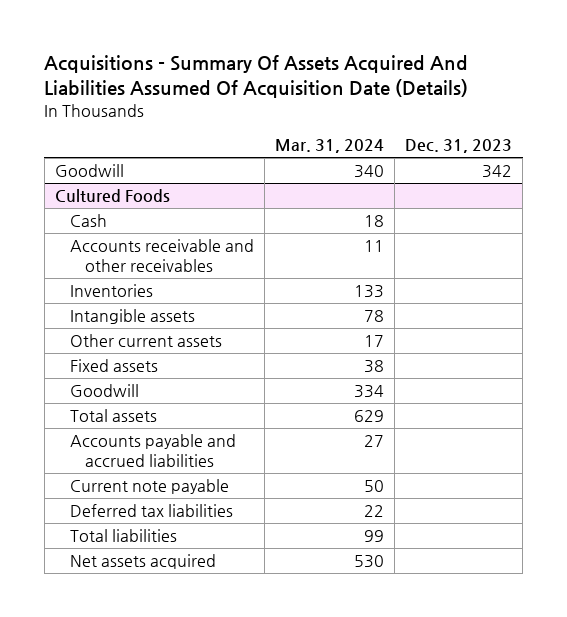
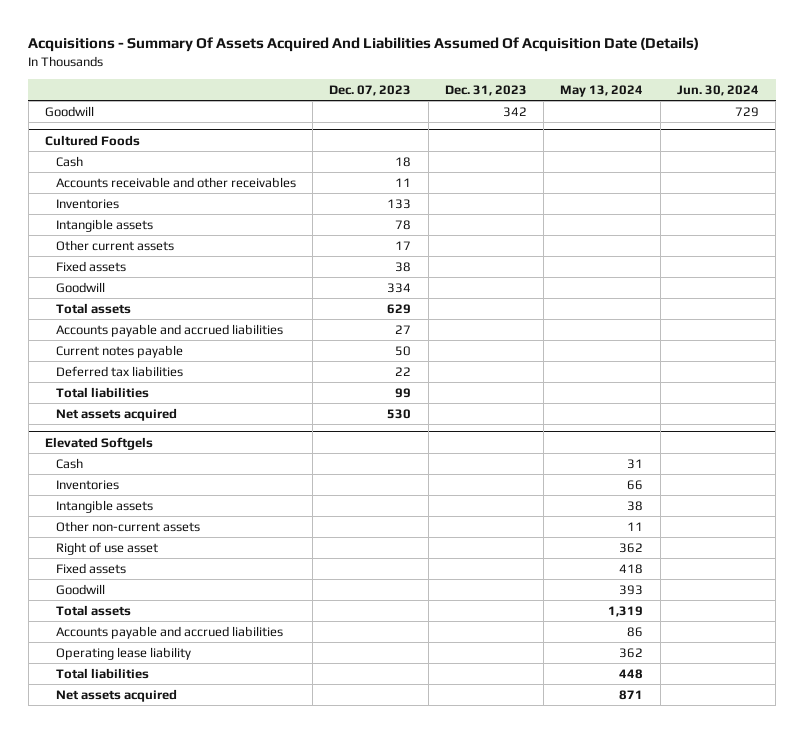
[275,139,385,154] Mar. 31, 2024 -> none
none -> [329,84,412,96] Dec. 07, 2023
none -> [560,84,644,97] May 13, 2024
none -> [676,84,759,96] Jun. 30, 2024
[69,479,229,495] Current note payable -> [55,344,183,358] Current notes payable
none -> [44,436,153,450] Elevated Softgels
none -> [55,457,83,469] Cash
none -> [55,479,119,490] Inventories
none -> [55,499,153,513] Intangible assets
none -> [55,520,200,532] Other non-current assets
none -> [55,541,158,555] Right of use asset
none -> [55,562,126,574] Fixed assets
none -> [55,583,105,595] Goodwill
none -> [55,604,131,616] Total assets
none -> [55,625,283,639] Accounts payable and accrued liabilities
none -> [55,646,191,660] Operating lease liability
none -> [55,667,149,679] Total liabilities
none -> [55,688,177,702] Net assets acquired

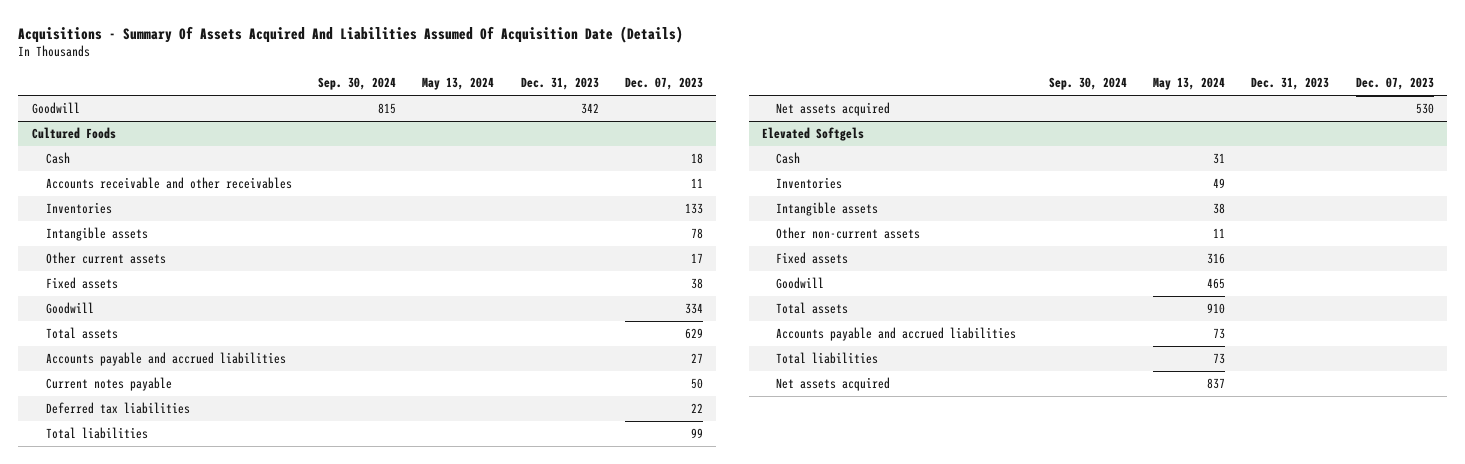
[676,84,759,96] Jun. 30, 2024 -> none
none -> [317,76,396,90] Sep. 30, 2024
[627,479,644,490] 66 -> [1212,178,1225,189] 49
[55,541,158,555] Right of use asset -> none
[55,646,191,660] Operating lease liability -> none
[619,563,644,574] 418 -> [1206,253,1225,265] 316
[619,584,644,595] 393 -> [1206,278,1225,290] 465
[608,605,644,617] 1,319 -> [1206,303,1225,315] 910
[627,626,644,637] 86 -> [1212,328,1225,340] 73
[619,668,644,679] 448 -> [1212,353,1225,365] 73
[619,689,644,700] 871 -> [1206,378,1225,390] 837

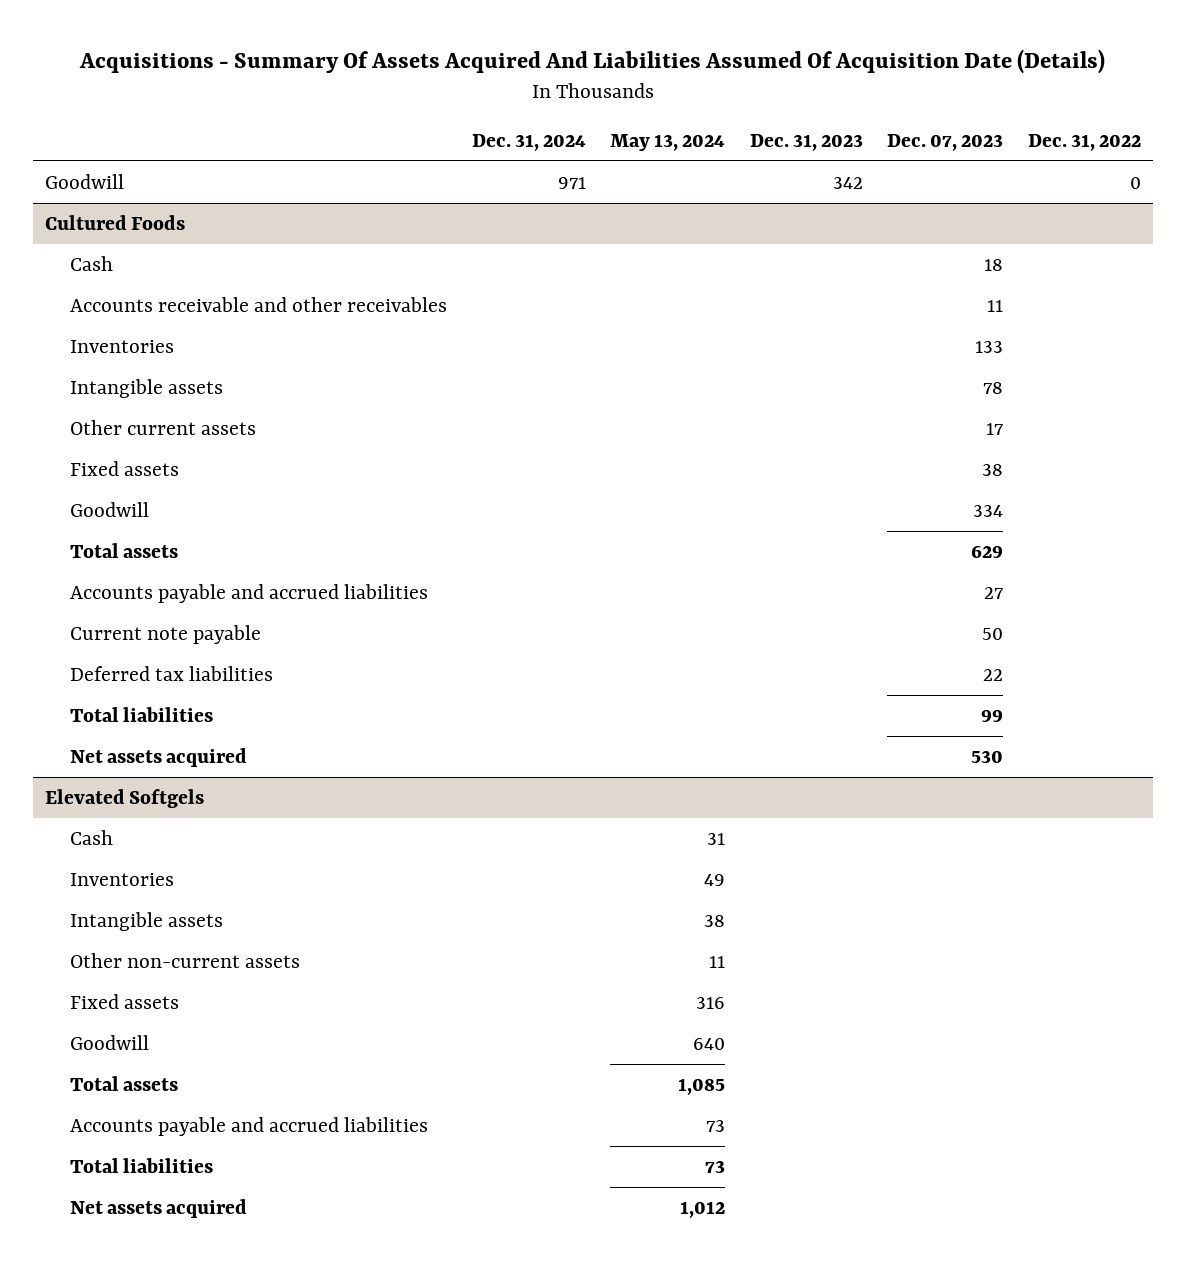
[317,76,396,90] Sep. 30, 2024 -> none
none -> [471,133,586,151] Dec. 31, 2024
none -> [1027,133,1141,151] Dec. 31, 2022
[45,377,172,392] Current notes payable -> [70,624,262,644] Current note payable
[1206,278,1225,290] 465 -> [693,1037,726,1050] 640
[1206,303,1225,315] 910 -> [678,1077,726,1095] 1,085
[1206,378,1225,390] 837 -> [680,1200,726,1218] 1,012

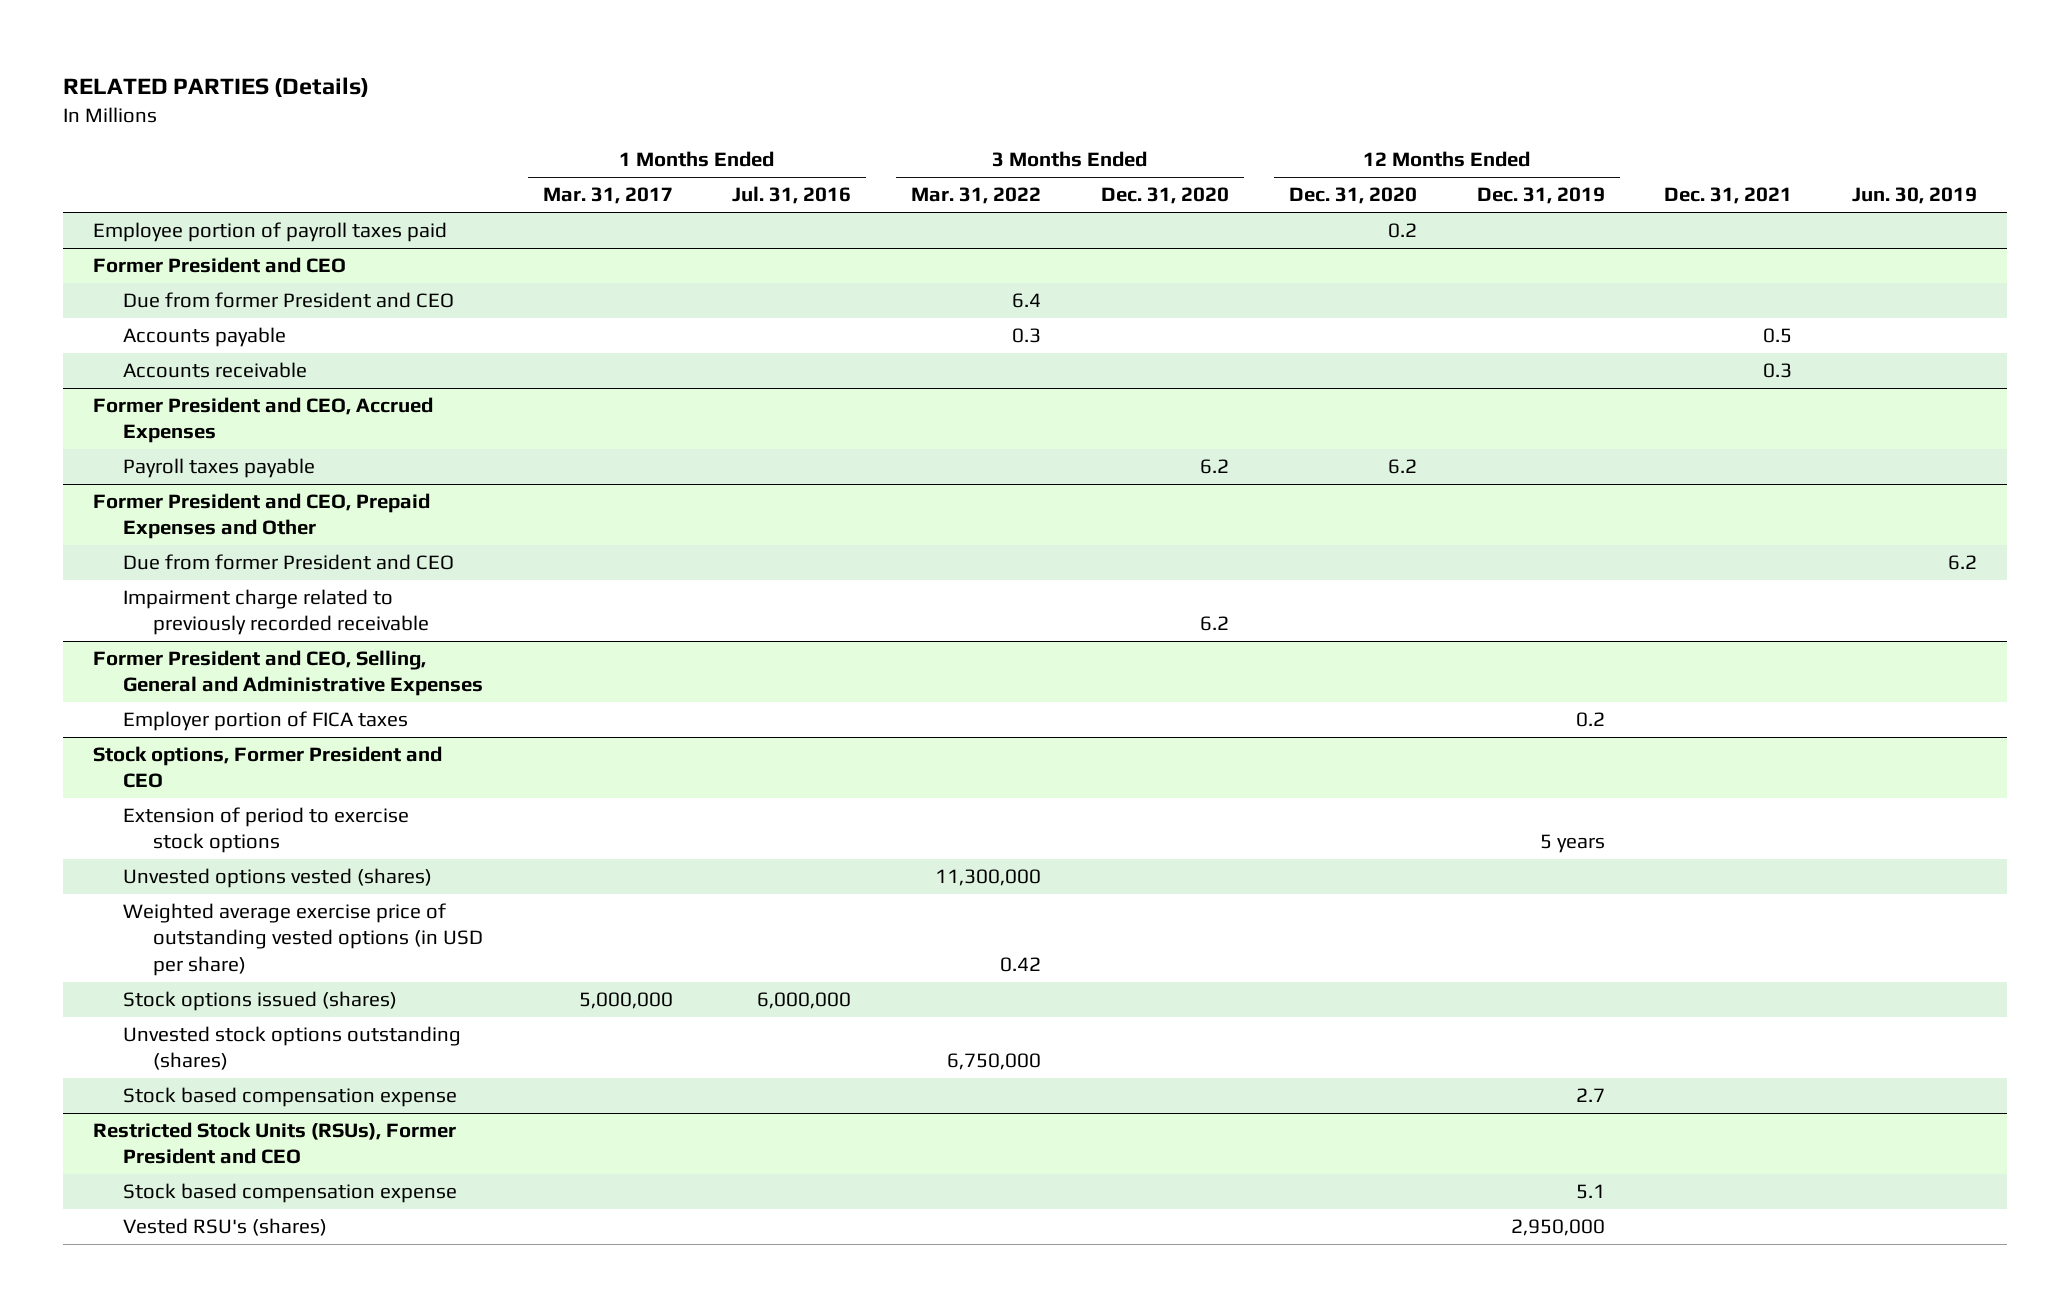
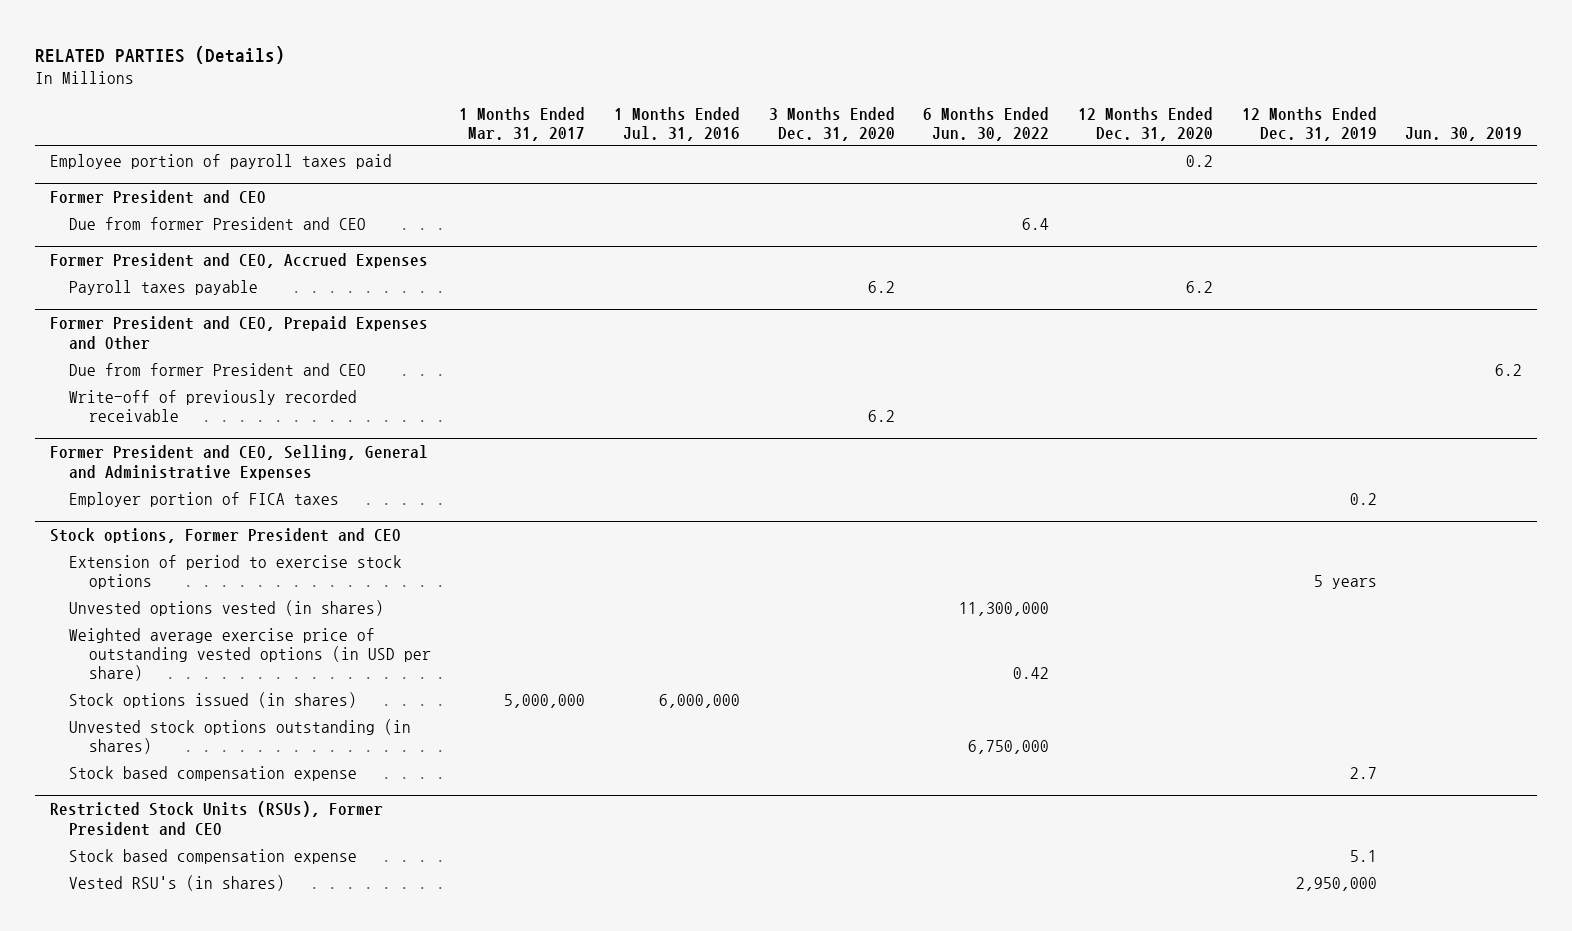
[911,187,1042,205] Mar. 31, 2022 -> none
[1664,187,1793,205] Dec. 31, 2021 -> none
none -> [923,106,1050,141] 6 Months Ended Jun. 30, 2022
[122,327,286,348] Accounts payable -> none
[122,362,307,379] Accounts receivable -> none
[122,589,429,636] Impairment charge related to previously recorded receivable -> none
none -> [69,389,358,422] Write-off of previously recorded receivable
[122,868,432,889] Unvested options vested (shares) -> [69,599,385,616] Unvested options vested (in shares)
[122,991,397,1012] Stock options issued (shares) -> [69,691,358,708] Stock options issued (in shares)
[122,1026,461,1071] Unvested stock options outstanding (shares) -> [69,718,412,754] Unvested stock options outstanding (in shares)
[122,1218,327,1237] Vested RSU's (shares) -> [69,874,286,891] Vested RSU's (in shares)

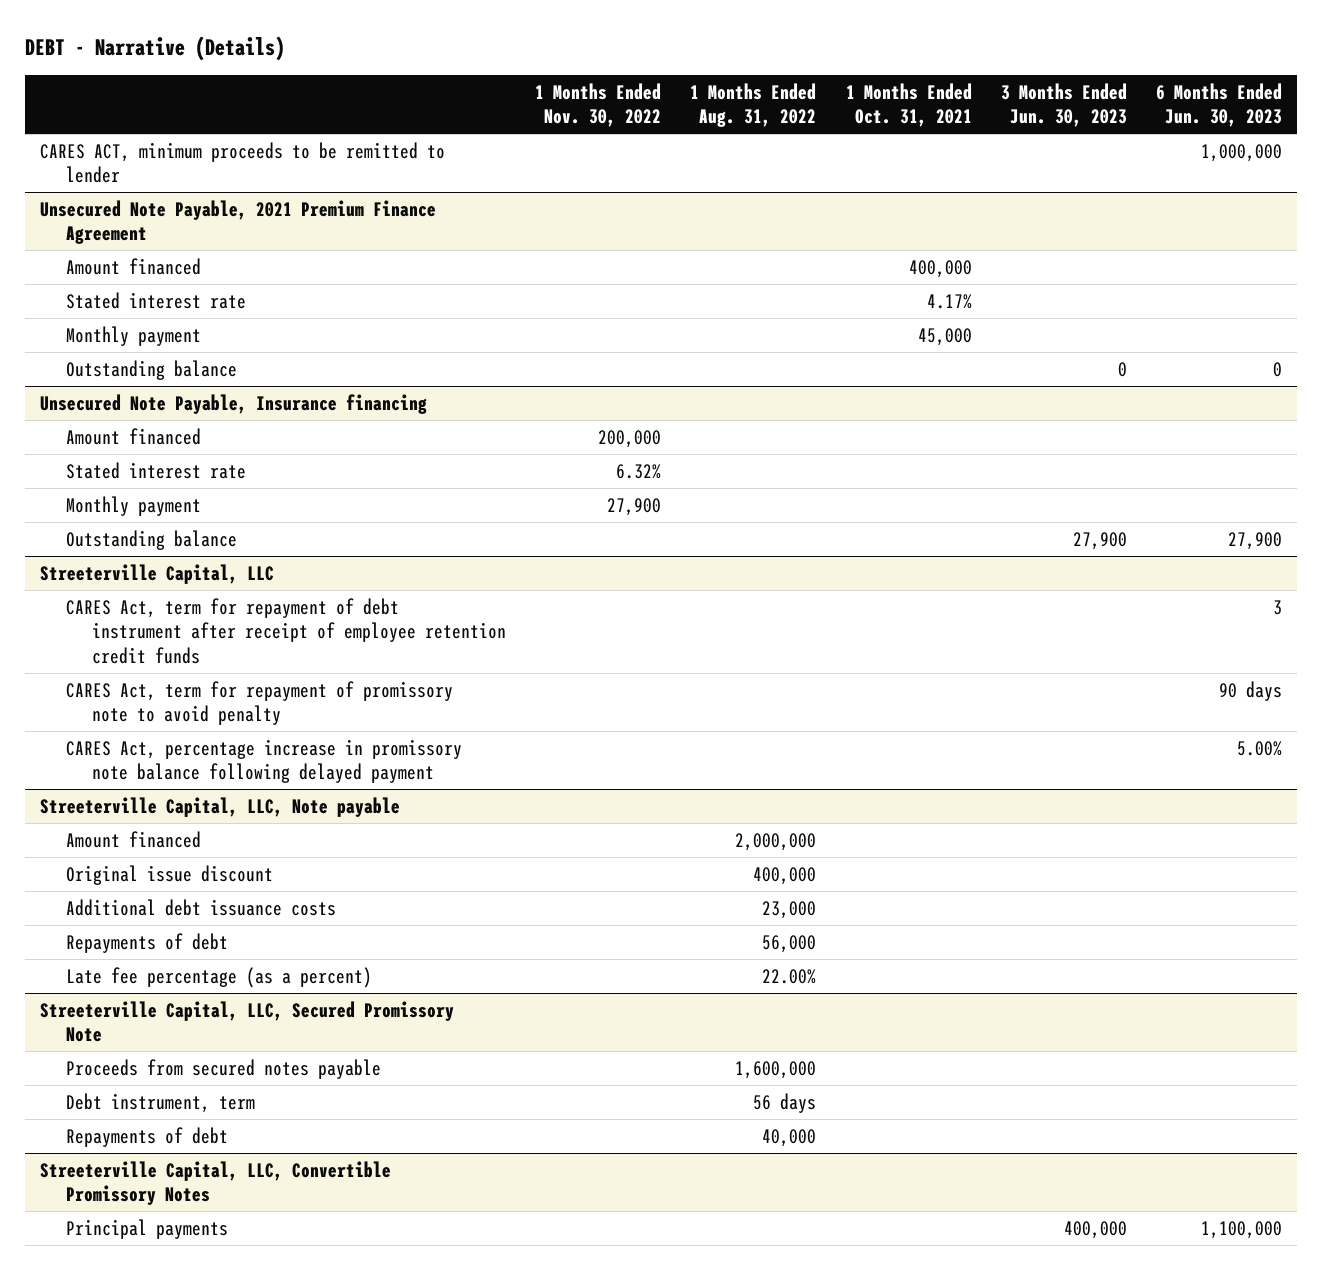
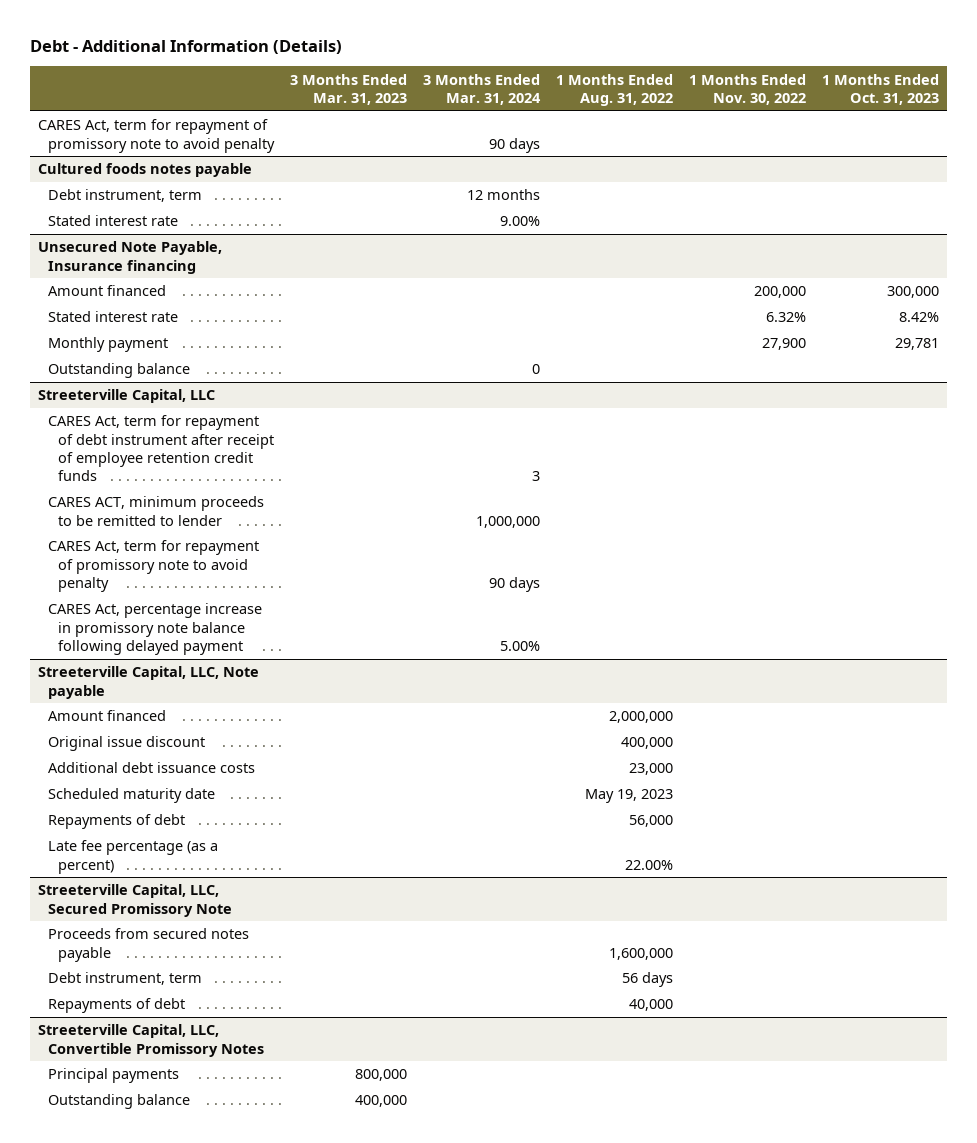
[25,36,286,62] DEBT - Narrative (Details) -> [29,40,342,55] Debt - Additional Information (Details)
[845,82,972,128] 1 Months Ended Oct. 31, 2021 -> none
[1000,82,1127,128] 3 Months Ended Jun. 30, 2023 -> none
[1156,82,1283,128] 6 Months Ended Jun. 30, 2023 -> none
none -> [290,73,408,106] 3 Months Ended Mar. 31, 2023
none -> [423,73,542,106] 3 Months Ended Mar. 31, 2024
none -> [822,73,940,106] 1 Months Ended Oct. 31, 2023
[39,141,445,184] CARES ACT, minimum proceeds to be remitted to lender -> none
[39,199,436,245] Unsecured Note Payable, 2021 Premium Finance Agreement -> none
[65,257,201,275] Amount financed -> none
[65,291,246,309] Stated interest rate -> none
[65,325,201,346] Monthly payment -> none
[65,359,237,380] Outstanding balance -> none
none -> [37,119,275,153] CARES Act, term for repayment of promissory note to avoid penalty
none -> [37,163,252,178] Cultured foods notes payable
none -> [47,189,202,203] Debt instrument, term
none -> [47,215,178,227] Stated interest rate
none -> [47,496,264,526] CARES ACT, minimum proceeds to be remitted to lender
none -> [47,788,215,804] Scheduled maturity date
none -> [47,1094,190,1110] Outstanding balance

